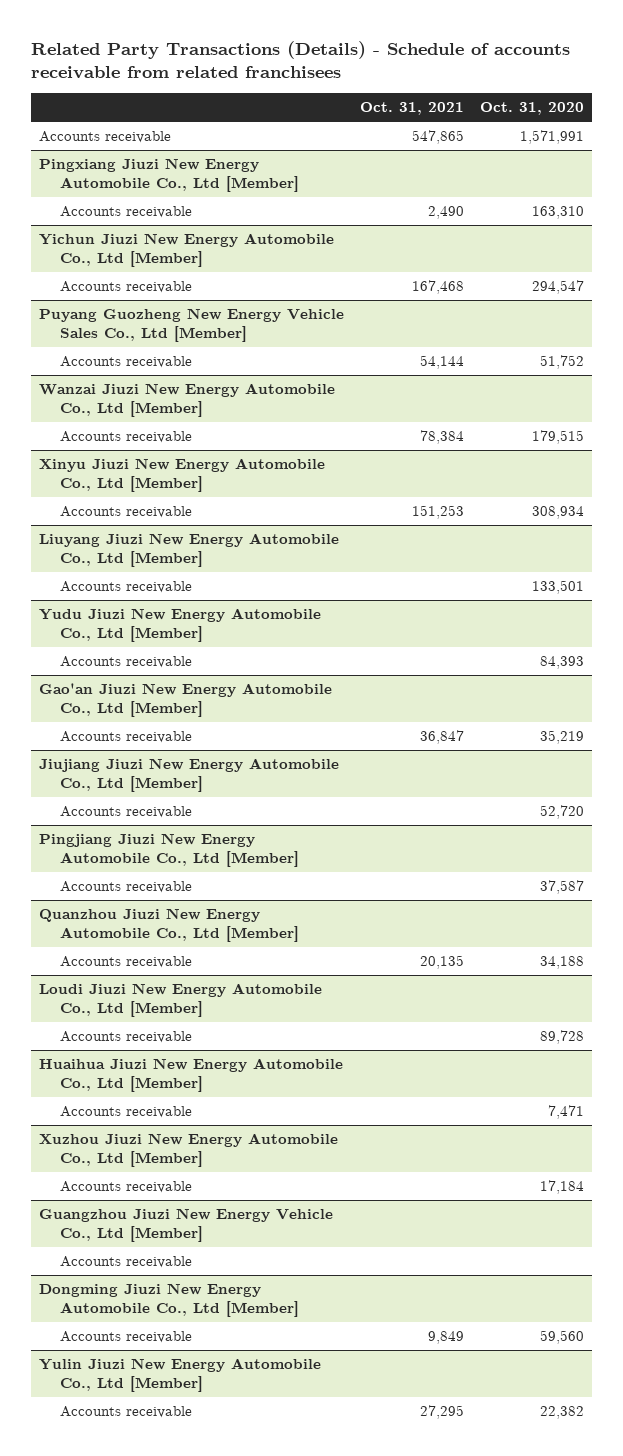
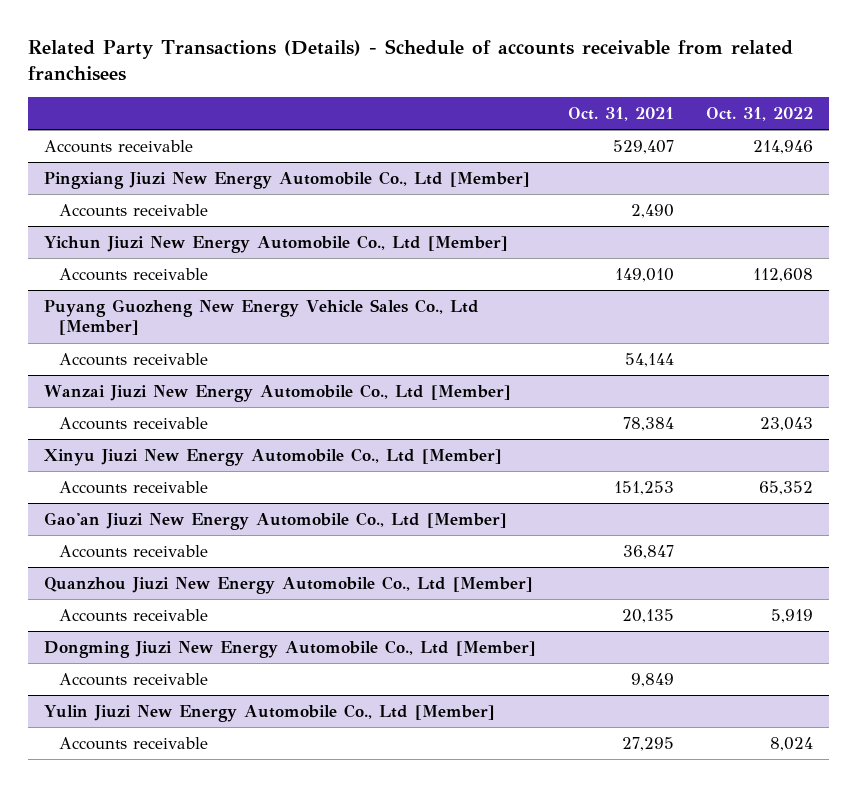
[479,102,584,116] Oct. 31, 2020 -> none
none -> [706,107,814,122] Oct. 31, 2022
[412,130,465,145] 547,865 -> [612,139,674,154] 529,407
[412,280,465,295] 167,468 -> [614,267,674,282] 149,010
[39,533,340,568] Liuyang Jiuzi New Energy Automobile Co., Ltd [Member] -> none
[60,581,193,594] Accounts receivable -> none
[39,608,322,643] Yudu Jiuzi New Energy Automobile Co., Ltd [Member] -> none
[60,656,193,669] Accounts receivable -> none
[39,758,340,793] Jiujiang Jiuzi New Energy Automobile Co., Ltd [Member] -> none
[60,806,193,819] Accounts receivable -> none
[39,833,300,868] Pingjiang Jiuzi New Energy Automobile Co., Ltd [Member] -> none
[60,881,193,894] Accounts receivable -> none
[39,983,323,1018] Loudi Jiuzi New Energy Automobile Co., Ltd [Member] -> none
[60,1031,193,1044] Accounts receivable -> none
[39,1058,344,1093] Huaihua Jiuzi New Energy Automobile Co., Ltd [Member] -> none
[60,1106,193,1119] Accounts receivable -> none
[39,1133,339,1168] Xuzhou Jiuzi New Energy Automobile Co., Ltd [Member] -> none
[60,1181,193,1194] Accounts receivable -> none
[39,1208,334,1243] Guangzhou Jiuzi New Energy Vehicle Co., Ltd [Member] -> none
[60,1256,193,1269] Accounts receivable -> none

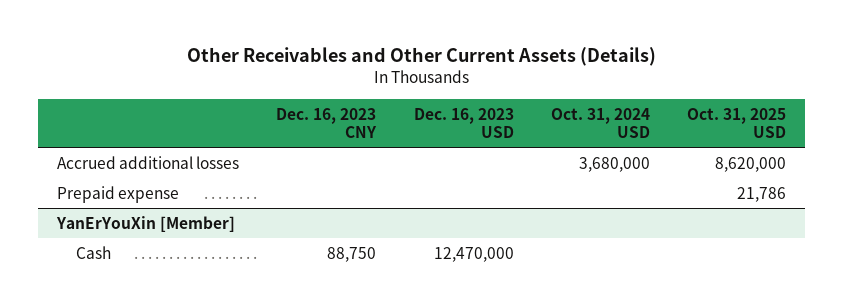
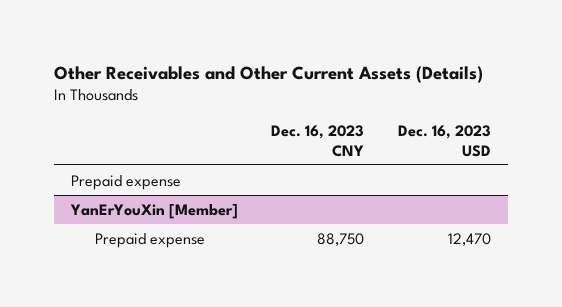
[550,107,650,138] Oct. 31, 2024 USD -> none
[687,107,787,138] Oct. 31, 2025 USD -> none
[56,155,239,169] Accrued additional losses -> none
[76,245,112,259] Cash -> none
none -> [94,232,205,248] Prepaid expense

